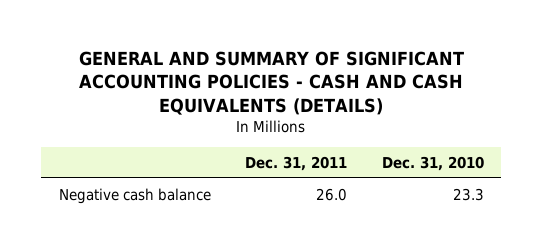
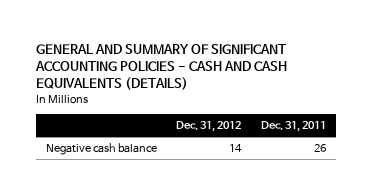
[381,155,484,171] Dec. 31, 2010 -> none
none -> [176,121,242,133] Dec. 31, 2012
[316,187,348,201] 26.0 -> [313,144,326,153] 26

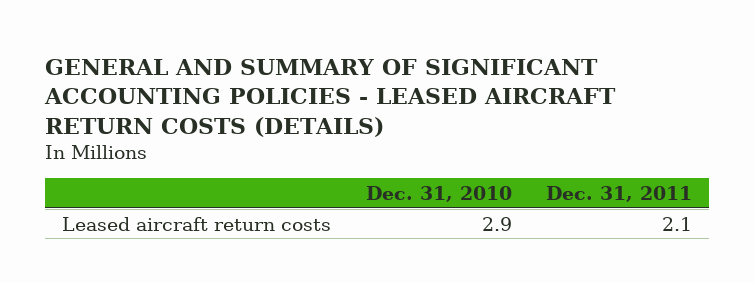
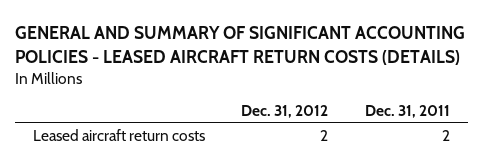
[365,186,512,203] Dec. 31, 2010 -> none
none -> [241,105,329,119] Dec. 31, 2012
[662,216,693,231] 2.1 -> [441,130,450,142] 2

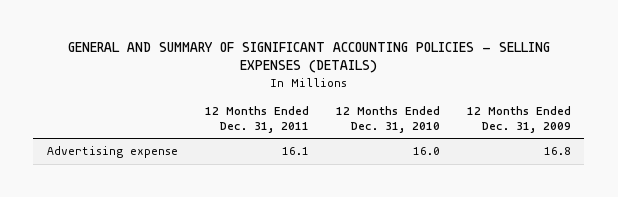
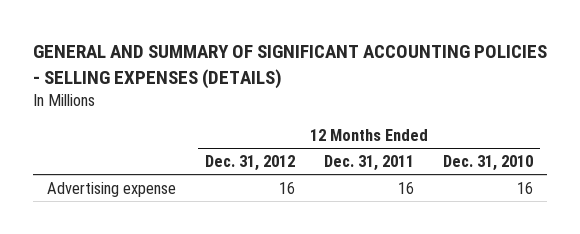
[466,105,571,133] 12 Months Ended Dec. 31, 2009 -> none
none -> [205,155,296,172] Dec. 31, 2012
[281,147,309,156] 16.1 -> [397,181,414,194] 16
[412,147,440,156] 16.0 -> [516,181,533,194] 16

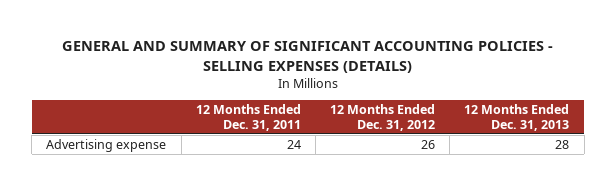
[442,155,533,172] Dec. 31, 2010 -> none
none -> [464,103,570,131] 12 Months Ended Dec. 31, 2013
[279,181,296,194] 16 -> [421,139,436,149] 26
[397,181,414,194] 16 -> [286,139,301,149] 24

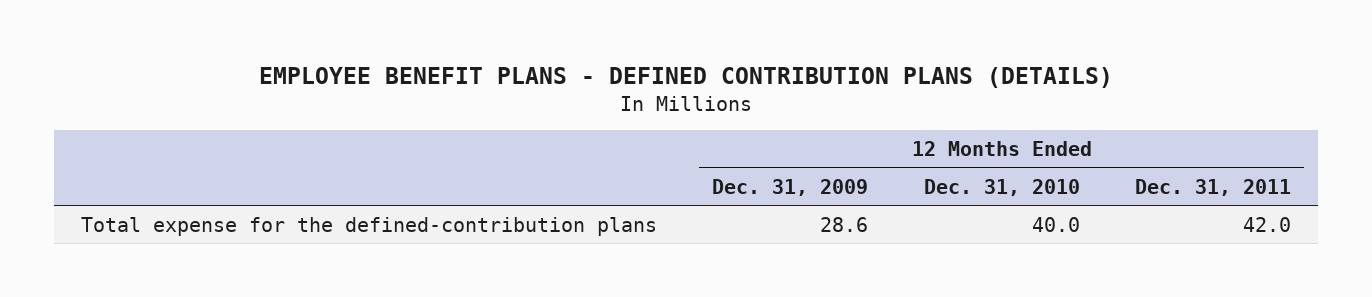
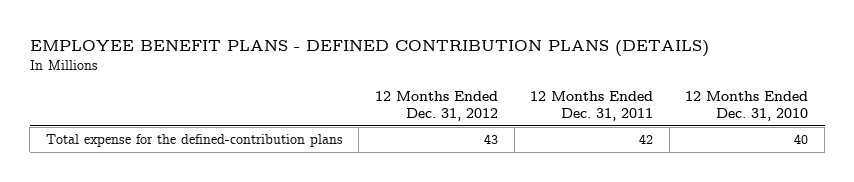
[712,178,869,196] Dec. 31, 2009 -> none
none -> [374,91,498,122] 12 Months Ended Dec. 31, 2012
[1031,216,1080,232] 40.0 -> [794,134,809,145] 40
[1242,216,1291,232] 42.0 -> [639,134,654,145] 42

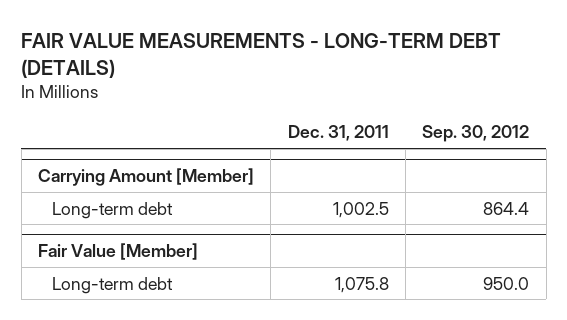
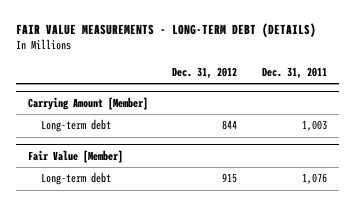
[422,125,530,143] Sep. 30, 2012 -> none
none -> [172,67,238,80] Dec. 31, 2012
[332,201,389,218] 1,002.5 -> [301,120,327,132] 1,003
[334,276,389,293] 1,075.8 -> [301,173,327,185] 1,076

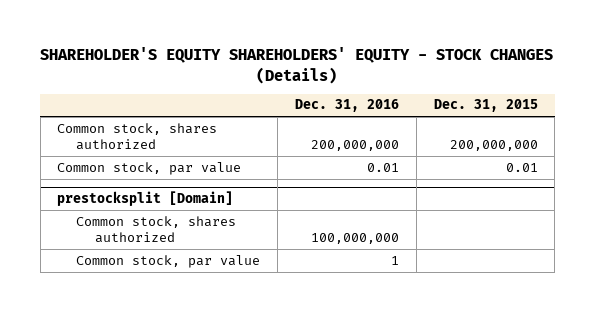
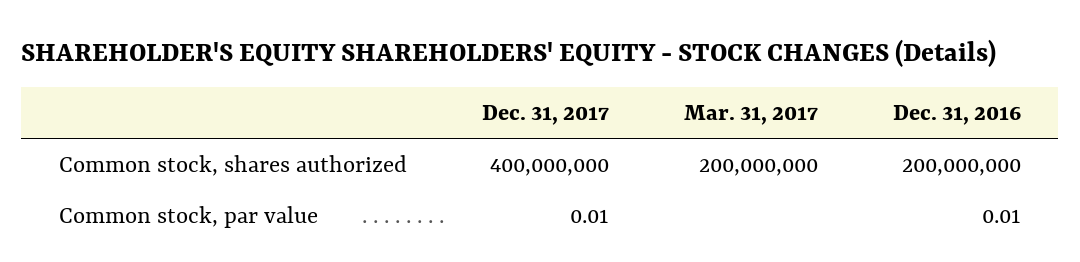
[433,99,538,113] Dec. 31, 2015 -> none
none -> [481,105,609,126] Dec. 31, 2017
none -> [683,105,818,126] Mar. 31, 2017
[57,190,234,206] prestocksplit [Domain] -> none
[76,215,237,243] Common stock, shares authorized -> none
[76,254,261,268] Common stock, par value -> none

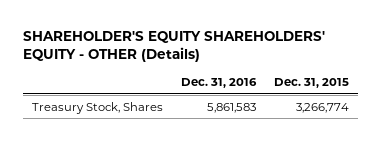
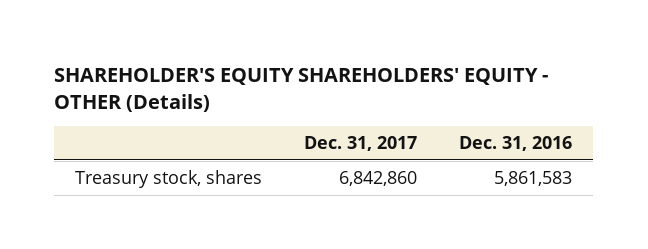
[274,78,350,89] Dec. 31, 2015 -> none
none -> [304,136,418,152] Dec. 31, 2017
[32,101,164,114] Treasury Stock, Shares -> [75,170,263,189] Treasury stock, shares

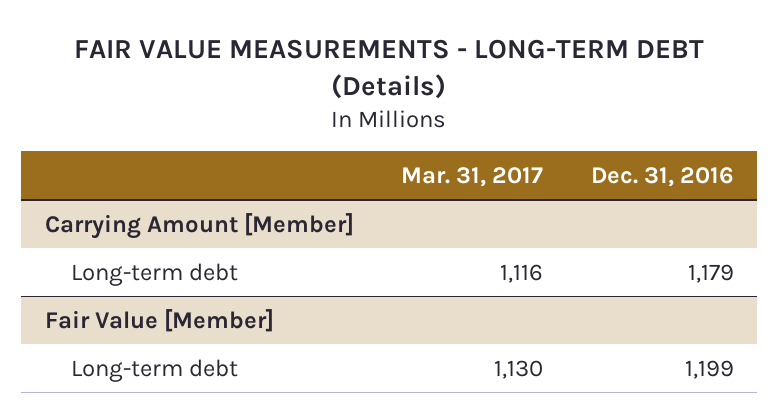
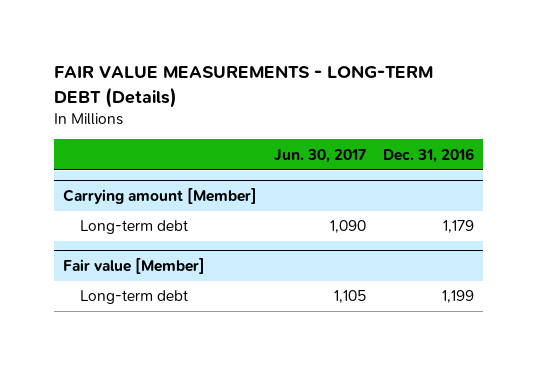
[401,166,544,187] Mar. 31, 2017 -> none
none -> [274,148,367,163] Jun. 30, 2017
[44,212,354,239] Carrying Amount [Member] -> [62,187,257,204] Carrying amount [Member]
[44,308,274,332] Fair Value [Member] -> [62,257,205,274] Fair value [Member]

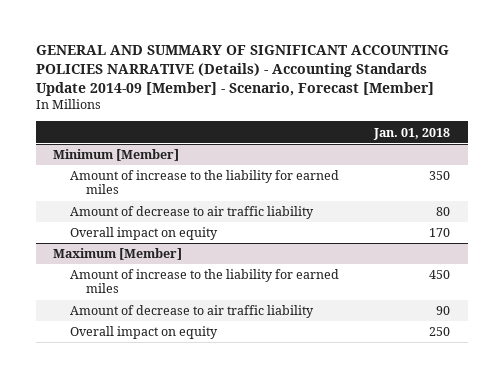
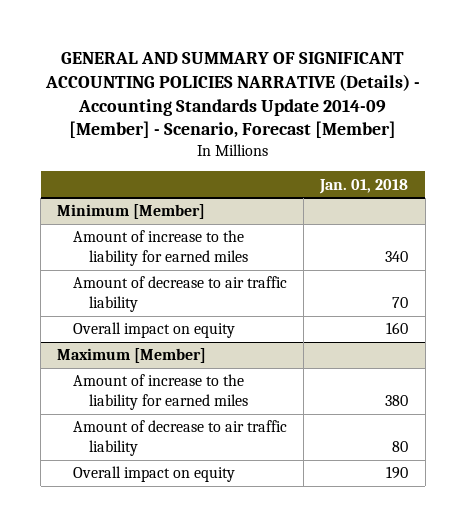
[428,171,450,181] 350 -> [385,250,409,262] 340
[435,207,450,217] 80 -> [392,296,409,308] 70
[428,228,450,238] 170 -> [386,322,409,335] 160
[428,270,450,280] 450 -> [385,394,409,406] 380
[435,306,450,316] 90 -> [392,440,409,452] 80
[428,327,450,337] 250 -> [386,466,409,480] 190

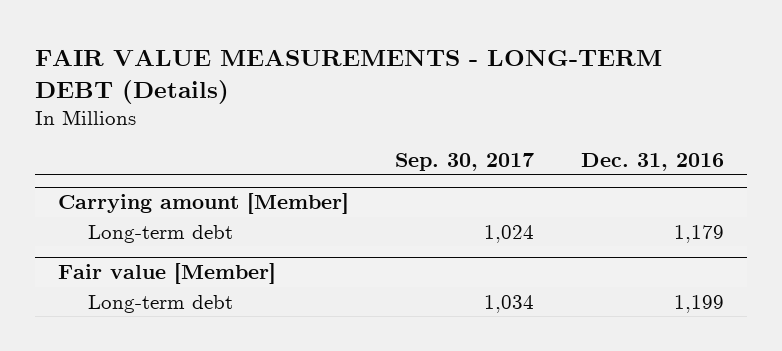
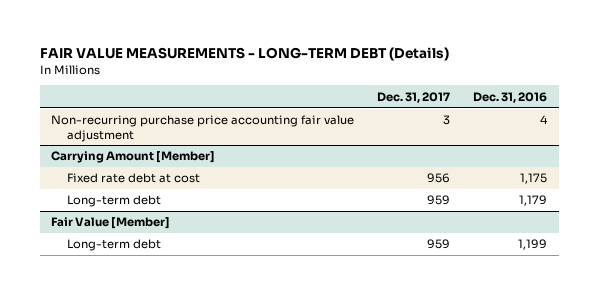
[395,153,535,172] Sep. 30, 2017 -> none
none -> [377,91,451,103] Dec. 31, 2017
none -> [51,115,355,142] Non-recurring purchase price accounting fair value adjustment
[57,193,349,215] Carrying amount [Member] -> [51,151,216,164] Carrying Amount [Member]
none -> [66,173,200,184] Fixed rate debt at cost
[57,263,276,285] Fair value [Member] -> [51,217,171,230] Fair Value [Member]

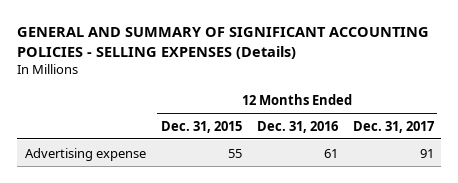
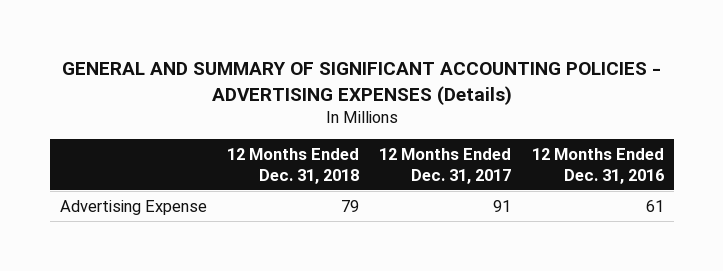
[17,27,430,60] GENERAL AND SUMMARY OF SIGNIFICANT ACCOUNTING POLICIES - SELLING EXPENSES (Details) -> [61,62,661,105] GENERAL AND SUMMARY OF SIGNIFICANT ACCOUNTING POLICIES - ADVERTISING EXPENSES (Details)
[160,120,242,133] Dec. 31, 2015 -> none
none -> [227,148,360,184] 12 Months Ended Dec. 31, 2018
[24,147,146,161] Advertising expense -> [59,199,207,215] Advertising Expense

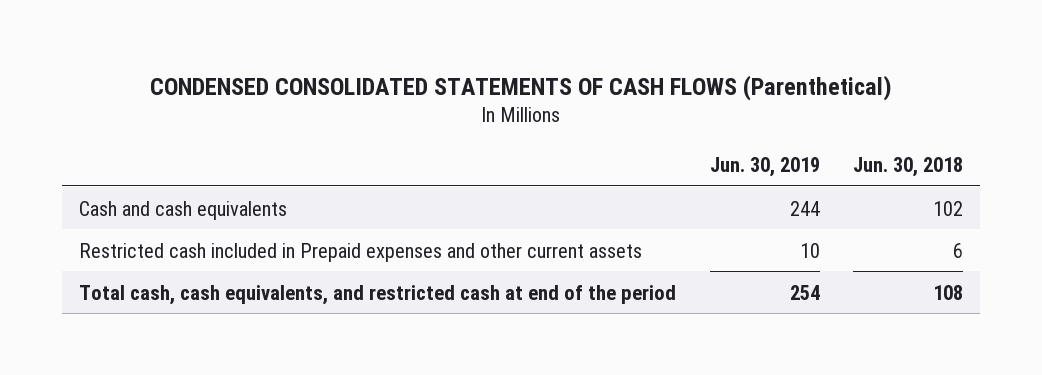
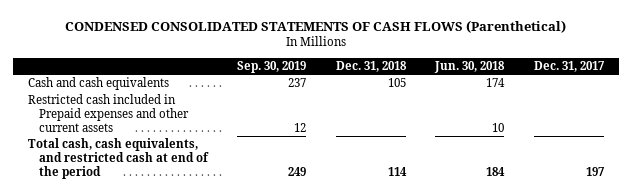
[709,156,820,177] Jun. 30, 2019 -> none
none -> [237,61,307,74] Sep. 30, 2019
none -> [335,61,407,73] Dec. 31, 2018
none -> [533,61,605,73] Dec. 31, 2017
[932,200,963,216] 102 -> [486,78,506,88] 174
[952,242,963,258] 6 -> [492,122,505,132] 10
[932,284,963,300] 108 -> [486,166,506,176] 184

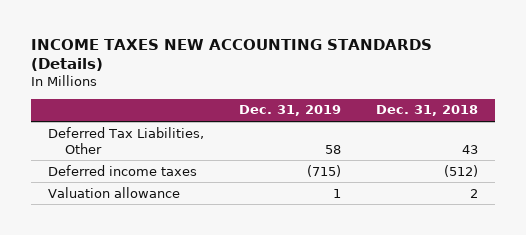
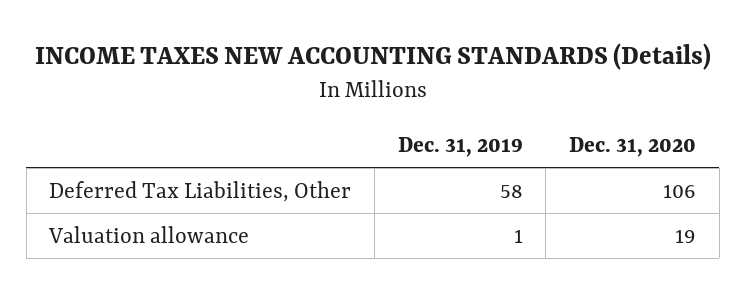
[375,105,478,117] Dec. 31, 2018 -> none
none -> [569,136,697,157] Dec. 31, 2020
[48,164,198,176] Deferred income taxes -> none

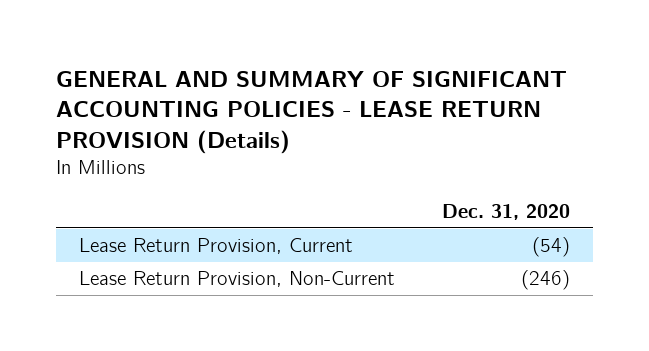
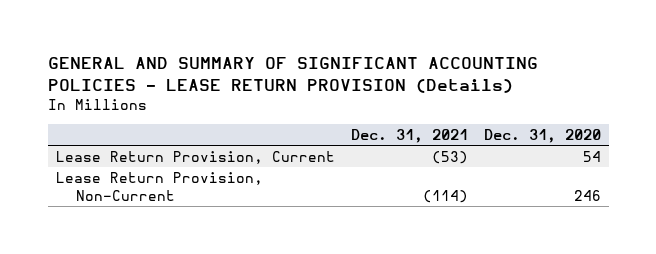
none -> [350,128,468,143] Dec. 31, 2021
[531,237,570,258] (54) -> [582,150,601,162] 54
[520,270,570,291] (246) -> [573,189,601,201] 246

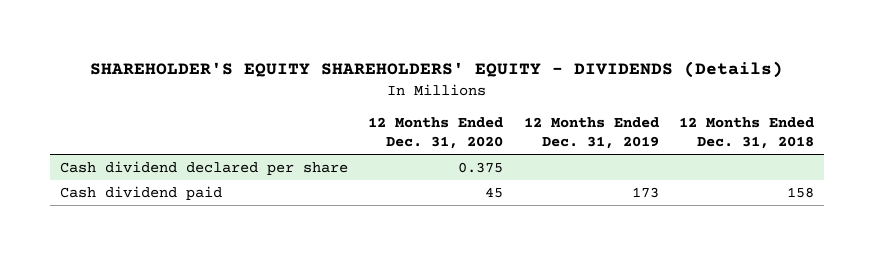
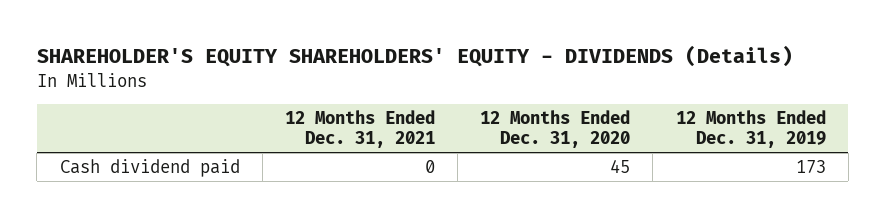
[678,117,814,149] 12 Months Ended Dec. 31, 2018 -> none
none -> [284,109,435,149] 12 Months Ended Dec. 31, 2021
[59,161,348,176] Cash dividend declared per share -> none

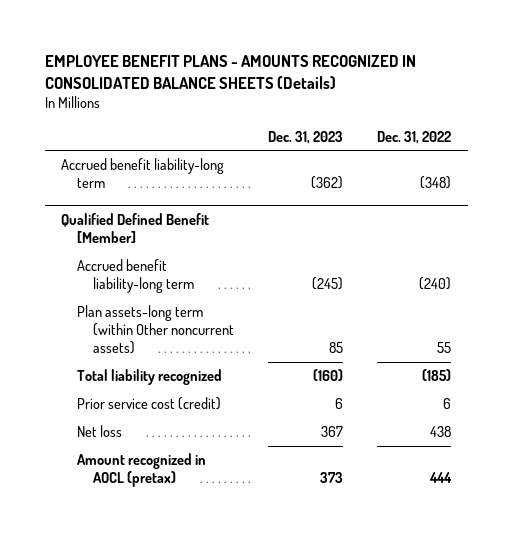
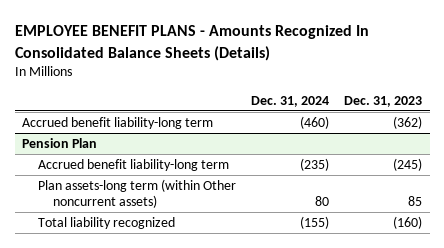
[44,54,416,89] EMPLOYEE BENEFIT PLANS - AMOUNTS RECOGNIZED IN CONSOLIDATED BALANCE SHEETS (Details) -> [14,25,369,61] EMPLOYEE BENEFIT PLANS - Amounts Recognized In Consolidated Balance Sheets (Details)
[376,130,451,144] Dec. 31, 2022 -> none
none -> [250,95,329,107] Dec. 31, 2024
[61,213,210,244] Qualified Defined Benefit [Member] -> [22,137,98,148] Pension Plan
[77,397,222,411] Prior service cost (credit) -> none
[77,425,123,438] Net loss -> none
[77,453,207,488] Amount recognized in AOCL (pretax) -> none

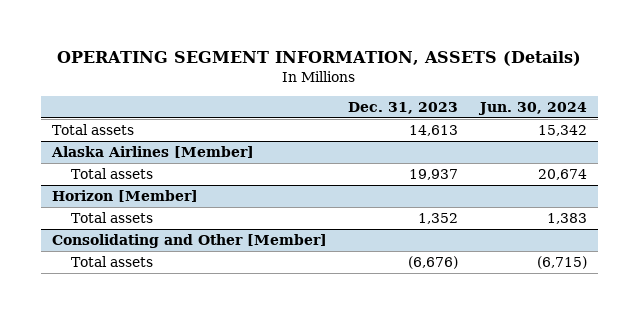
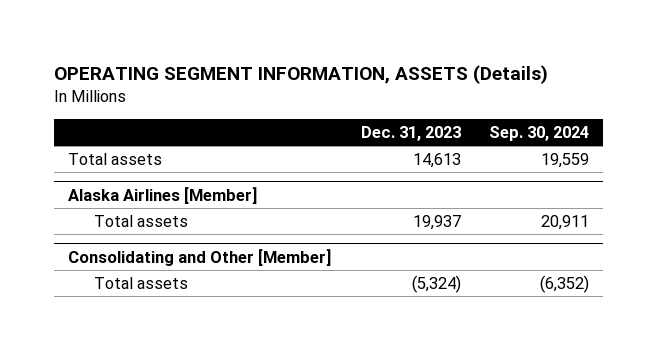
[477,101,587,115] Jun. 30, 2024 -> none
none -> [489,125,590,141] Sep. 30, 2024
[52,190,199,203] Horizon [Member] -> none
[71,212,154,224] Total assets -> none
[408,256,459,270] (6,676) -> [411,275,461,294] (5,324)

